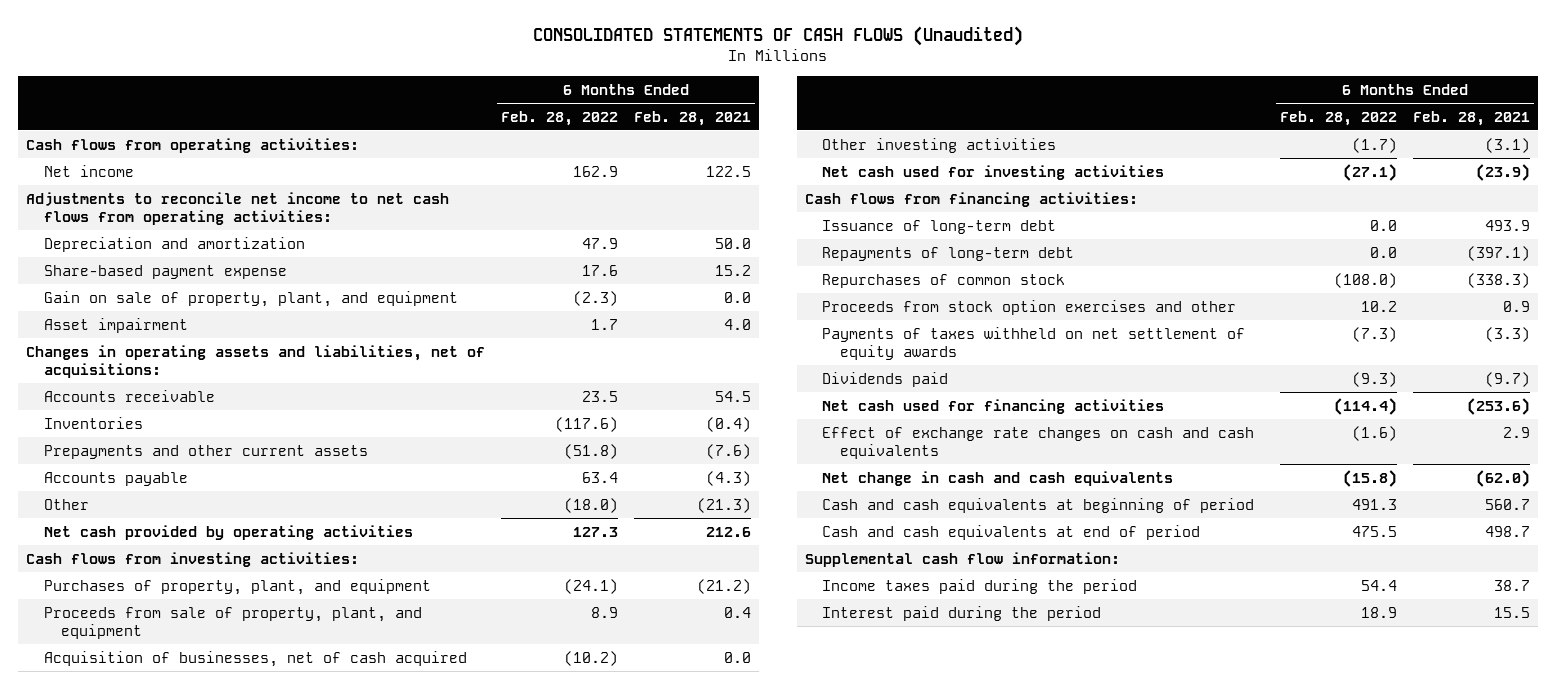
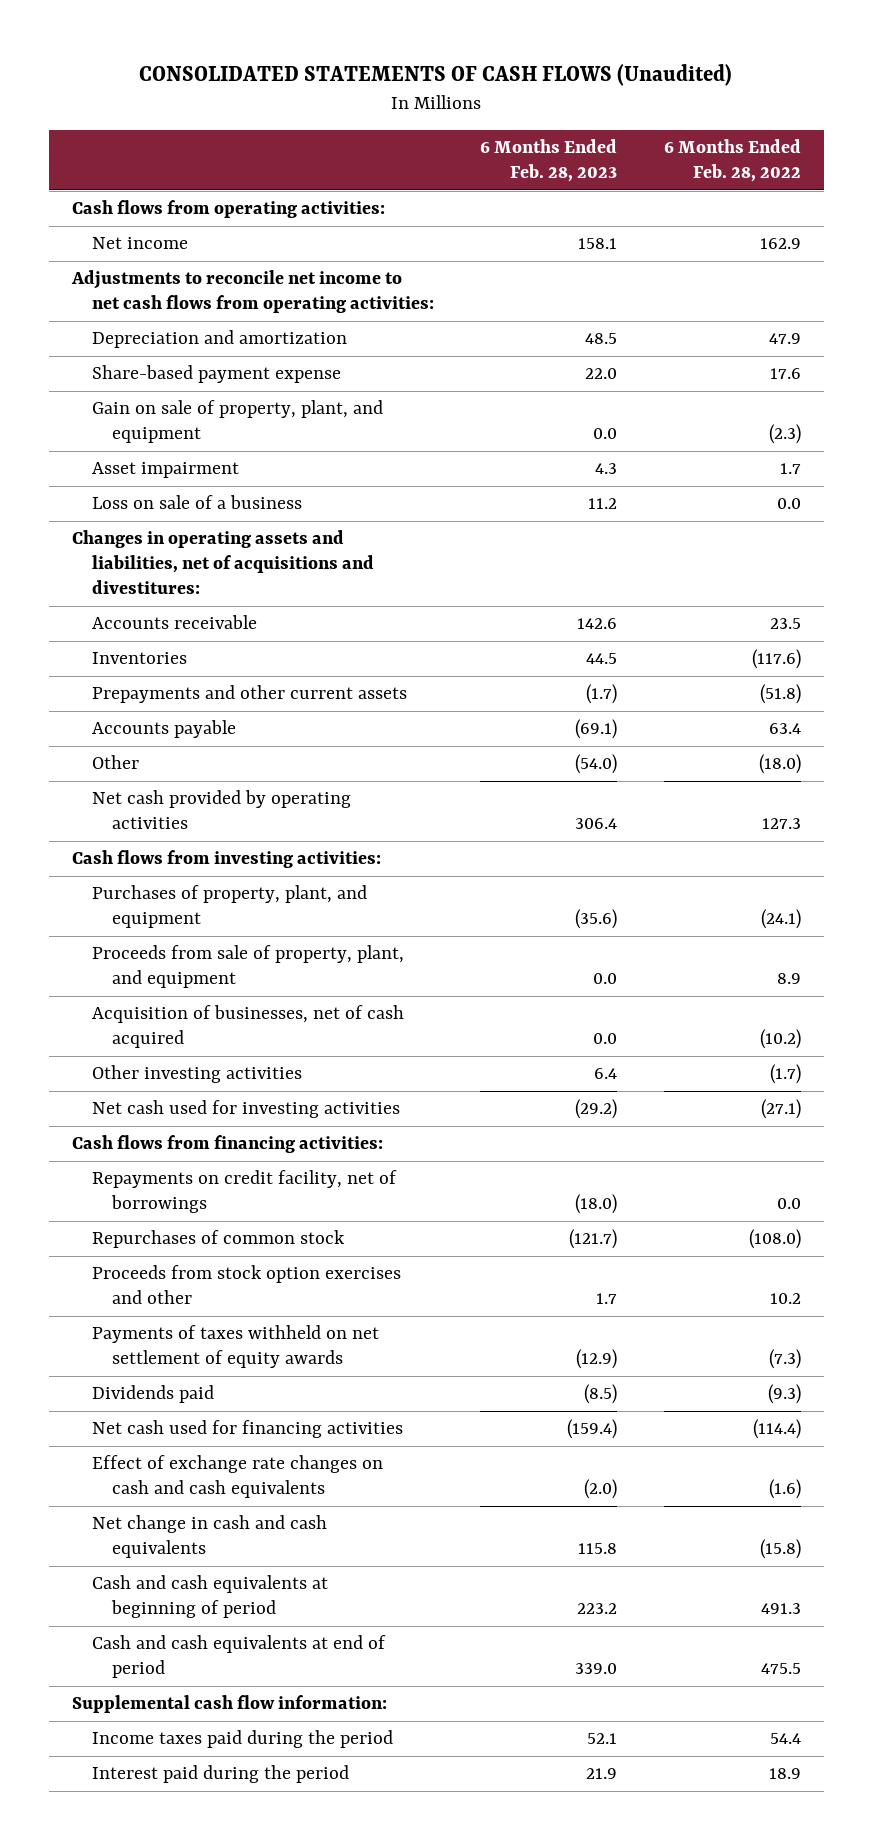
[634,110,752,126] Feb. 28, 2021 -> none
none -> [480,139,618,183] 6 Months Ended Feb. 28, 2023
none -> [91,495,302,510] Loss on sale of a business
[26,344,486,379] Changes in operating assets and liabilities, net of acquisitions: -> [72,530,374,595] Changes in operating assets and liabilities, net of acquisitions and divestitures:
[822,219,1057,234] Issuance of long-term debt -> none
[822,246,1075,261] Repayments of long-term debt -> none
none -> [91,1170,397,1214] Repayments on credit facility, net of borrowings

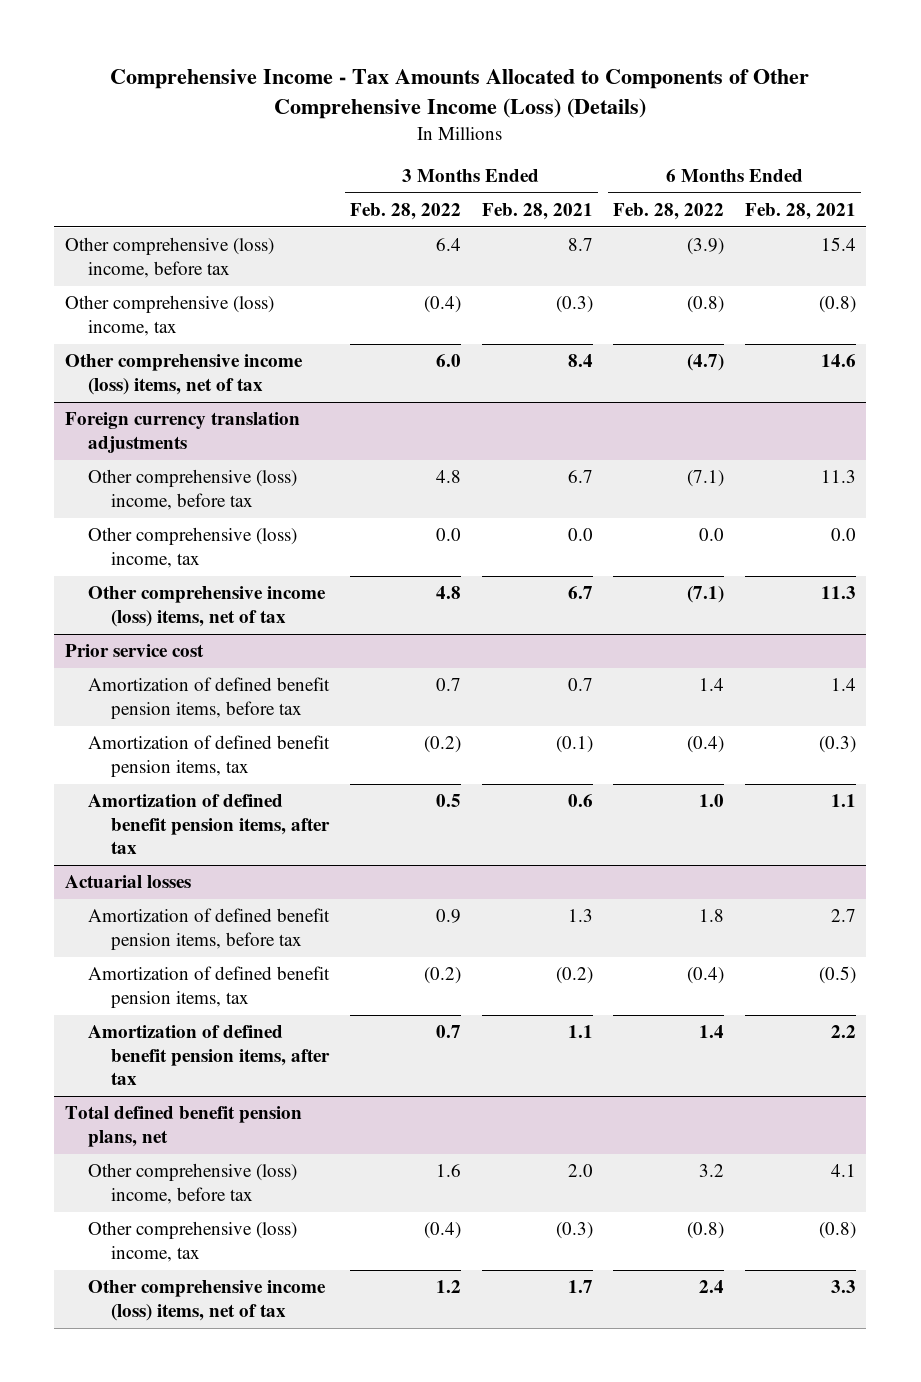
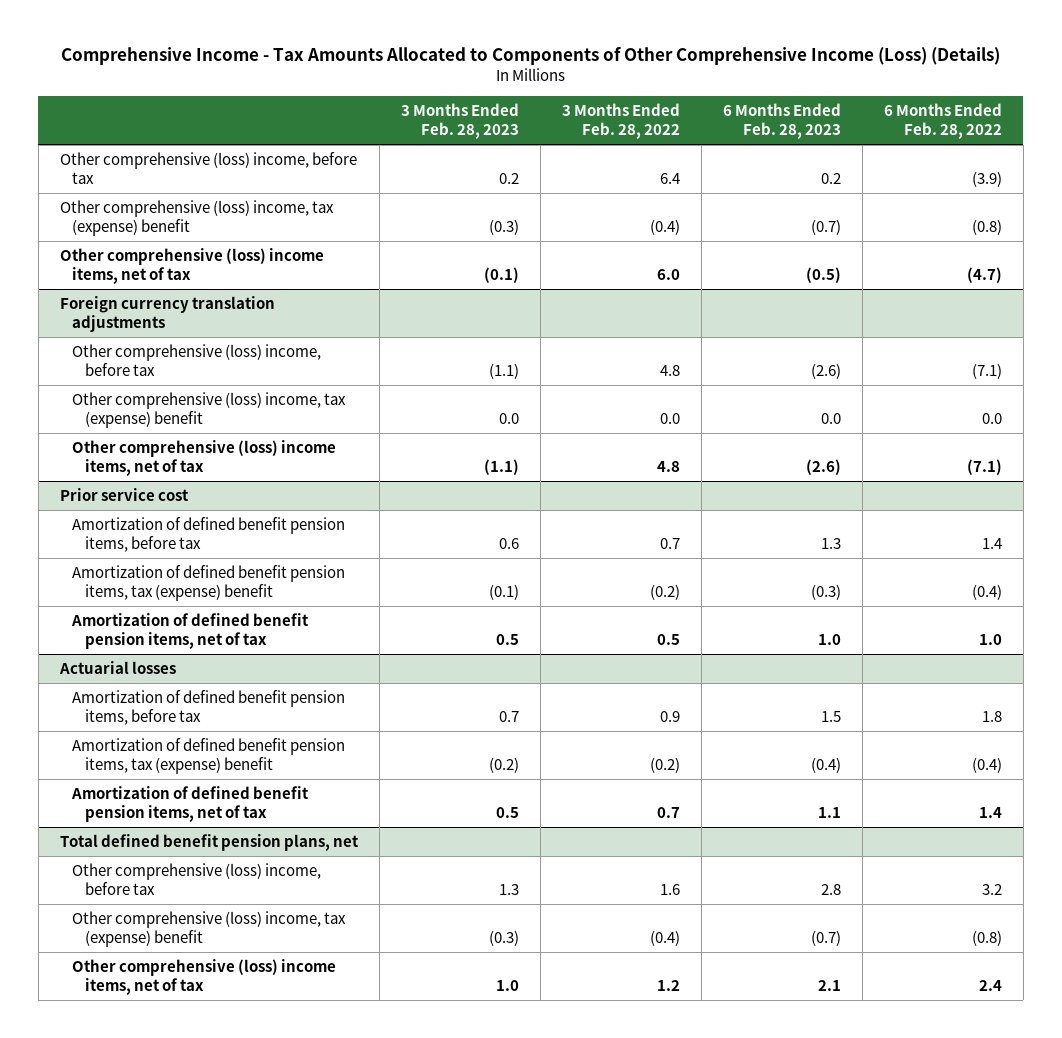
[481,203,593,221] Feb. 28, 2021 -> none
[744,203,856,221] Feb. 28, 2021 -> none
none -> [400,102,519,140] 3 Months Ended Feb. 28, 2023
none -> [722,102,841,140] 6 Months Ended Feb. 28, 2023
[64,295,274,336] Other comprehensive (loss) income, tax -> [59,200,334,237] Other comprehensive (loss) income, tax (expense) benefit
[64,354,303,395] Other comprehensive income (loss) items, net of tax -> [59,248,324,285] Other comprehensive (loss) income items, net of tax
[88,527,298,568] Other comprehensive (loss) income, tax -> [72,392,347,429] Other comprehensive (loss) income, tax (expense) benefit
[88,586,327,627] Other comprehensive income (loss) items, net of tax -> [72,440,337,477] Other comprehensive (loss) income items, net of tax
[88,735,331,777] Amortization of defined benefit pension items, tax -> [72,565,346,602] Amortization of defined benefit pension items, tax (expense) benefit
[88,794,331,855] Amortization of defined benefit pension items, after tax -> [71,613,310,650] Amortization of defined benefit pension items, net of tax
[88,966,331,1008] Amortization of defined benefit pension items, tax -> [72,738,346,775] Amortization of defined benefit pension items, tax (expense) benefit
[88,1025,331,1086] Amortization of defined benefit pension items, after tax -> [71,786,310,823] Amortization of defined benefit pension items, net of tax
[88,1221,298,1262] Other comprehensive (loss) income, tax -> [72,911,347,948] Other comprehensive (loss) income, tax (expense) benefit
[88,1280,327,1321] Other comprehensive income (loss) items, net of tax -> [72,959,337,996] Other comprehensive (loss) income items, net of tax

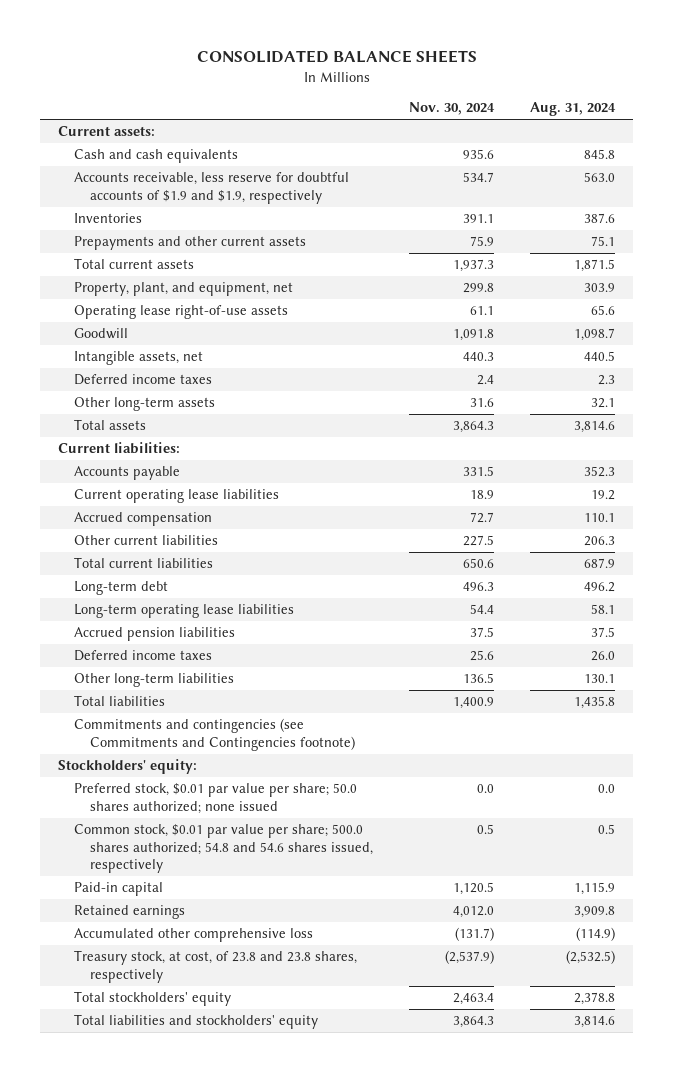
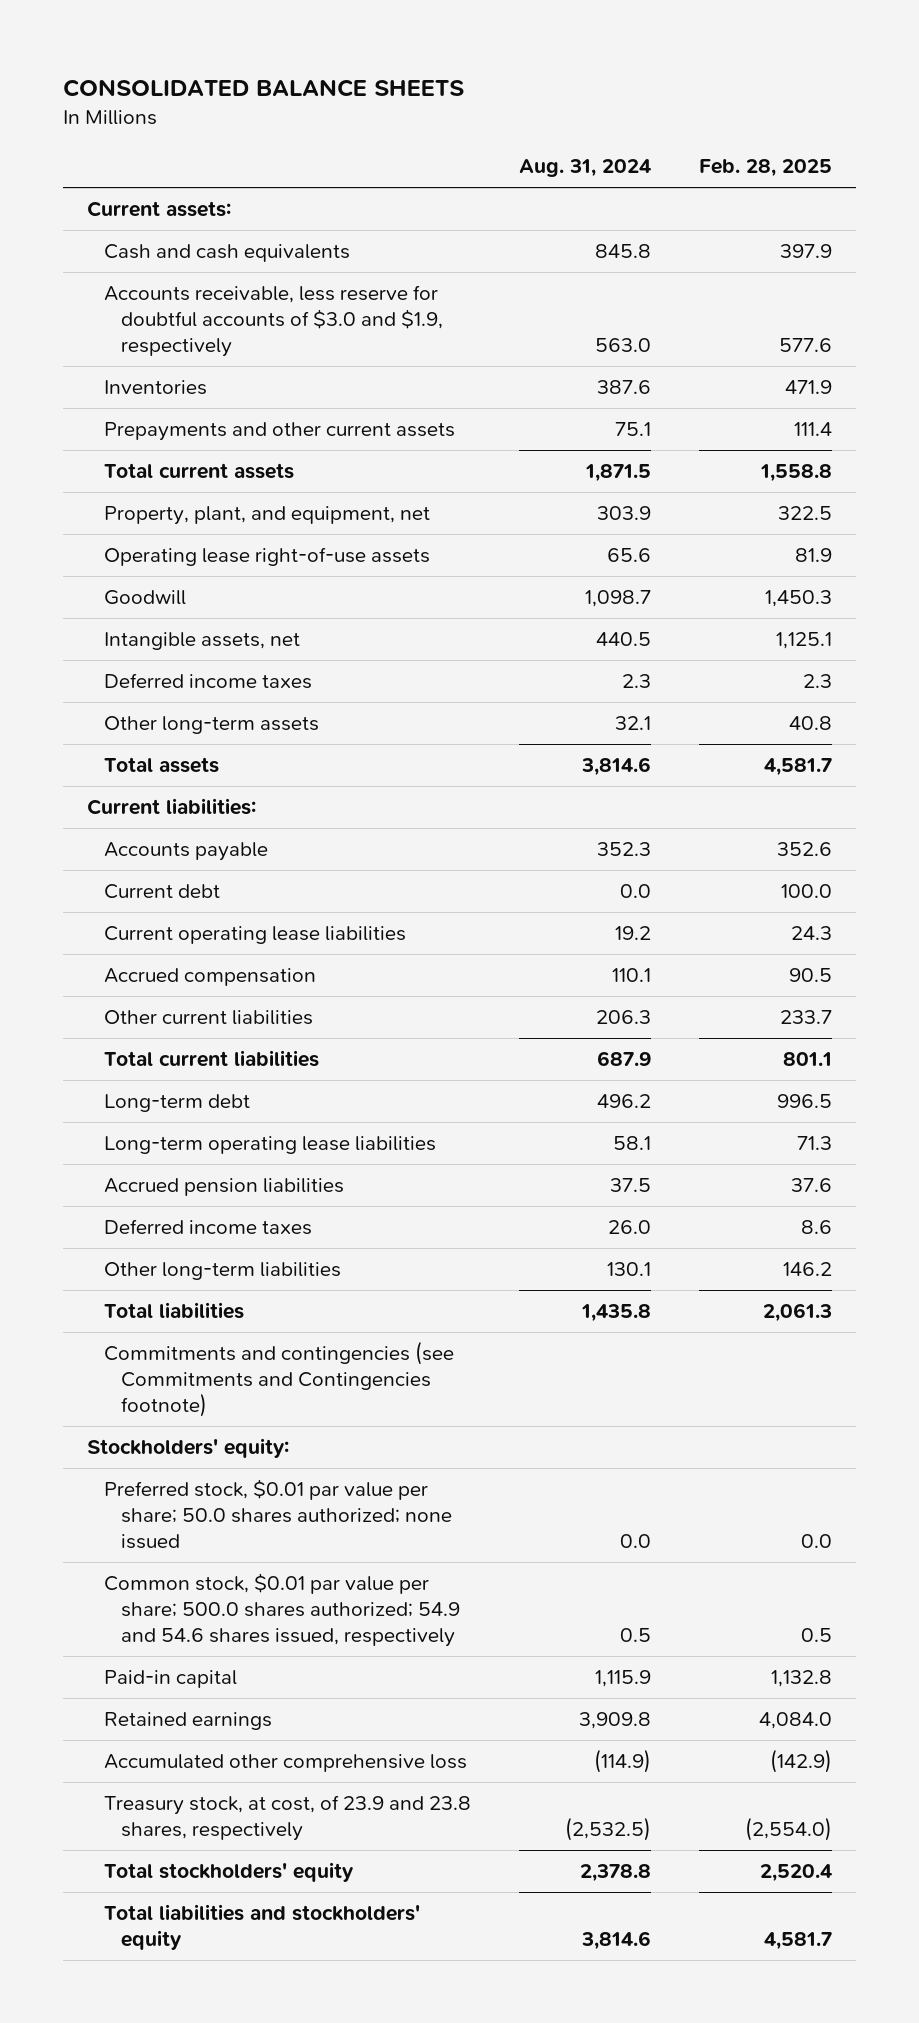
[409,102,496,116] Nov. 30, 2024 -> none
none -> [699,159,833,178] Feb. 28, 2025
[74,172,350,204] Accounts receivable, less reserve for doubtful accounts of $1.9 and $1.9, respectively -> [103,285,443,357] Accounts receivable, less reserve for doubtful accounts of $3.0 and $1.9, respectively
none -> [103,884,220,900] Current debt
[74,824,374,874] Common stock, $0.01 par value per share; 500.0 shares authorized; 54.8 and 54.6 shares issued, respectively -> [103,1573,460,1647] Common stock, $0.01 par value per share; 500.0 shares authorized; 54.9 and 54.6 shares issued, respectively
[74,950,358,983] Treasury stock, at cost, of 23.8 and 23.8 shares, respectively -> [103,1795,471,1842] Treasury stock, at cost, of 23.9 and 23.8 shares, respectively

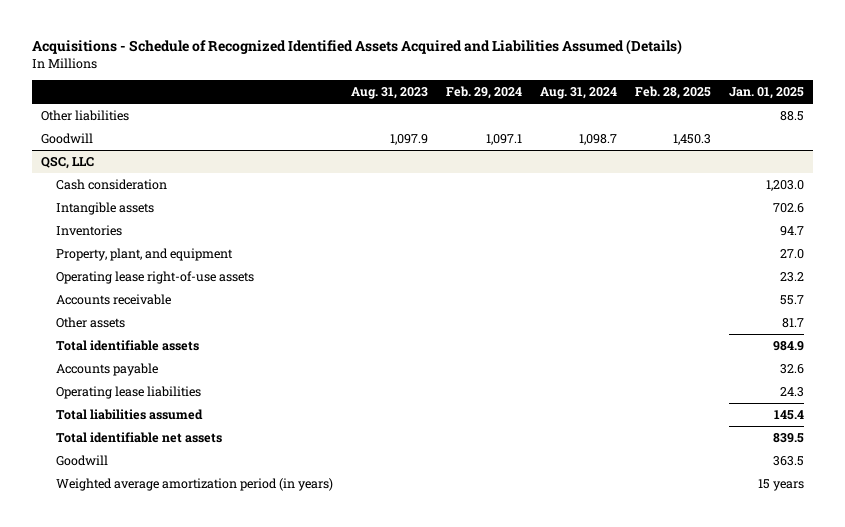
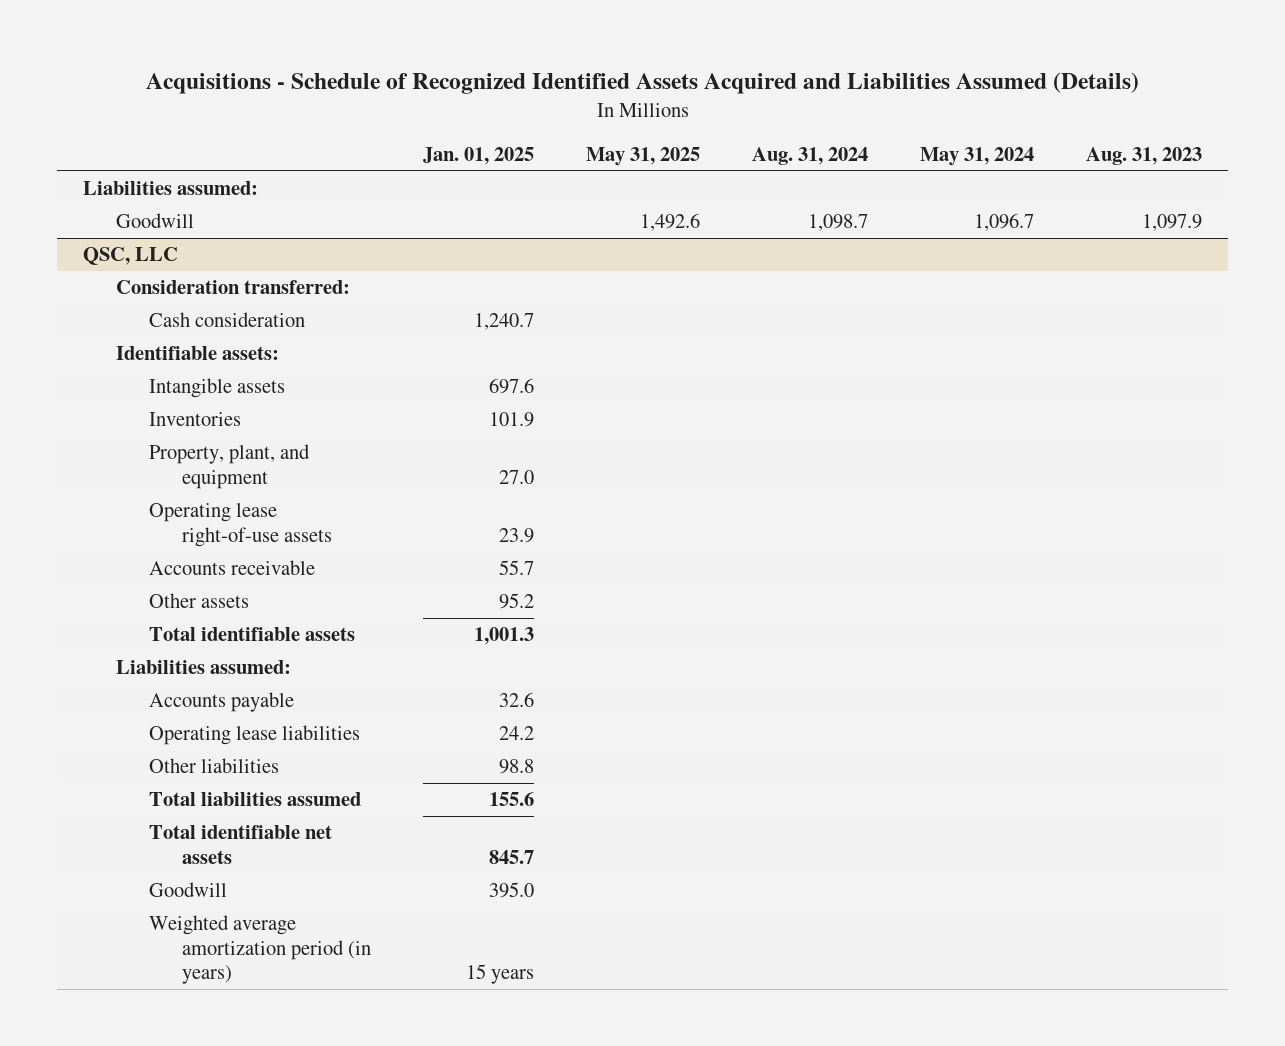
[445,86,522,100] Feb. 29, 2024 -> none
[634,86,711,100] Feb. 28, 2025 -> none
none -> [585,147,700,167] May 31, 2025
none -> [919,147,1034,167] May 31, 2024
[41,109,130,121] Other liabilities -> none
none -> [83,181,259,196] Liabilities assumed:
none -> [116,280,351,295] Consideration transferred:
[765,179,804,191] 1,203.0 -> [473,313,534,331] 1,240.7
none -> [116,346,280,361] Identifiable assets:
[772,202,804,213] 702.6 -> [488,378,534,395] 697.6
[779,225,804,236] 94.7 -> [488,412,534,428] 101.9
[779,271,804,282] 23.2 -> [498,527,534,543] 23.9
[781,317,804,328] 81.7 -> [498,593,534,610] 95.2
[772,340,804,351] 984.9 -> [473,627,534,646] 1,001.3
none -> [116,660,292,675] Liabilities assumed:
[779,386,804,397] 24.3 -> [498,726,534,741] 24.2
none -> [149,758,280,774] Other liabilities
[773,409,804,420] 145.4 -> [488,792,534,807] 155.6
[772,432,804,443] 839.5 -> [488,849,534,864] 845.7
[772,455,804,466] 363.5 -> [488,882,534,899] 395.0

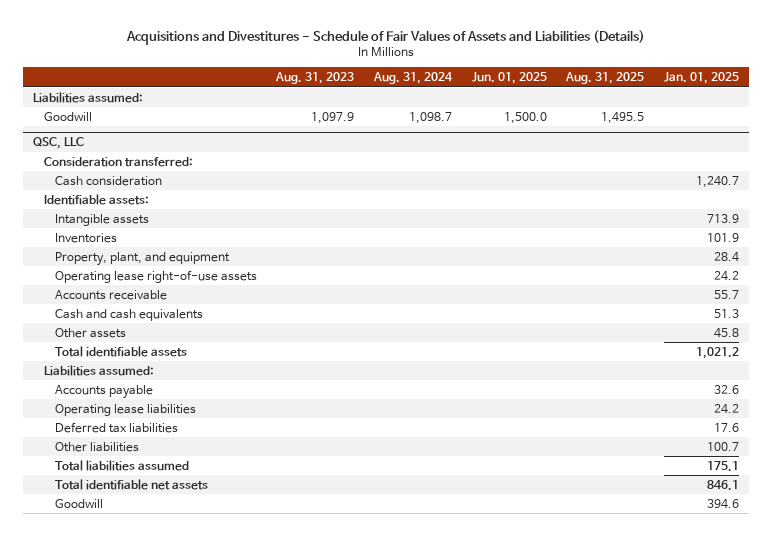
[145,72,1139,95] Acquisitions - Schedule of Recognized Identified Assets Acquired and Liabilities Assumed (Details) -> [126,29,646,45] Acquisitions and Divestitures - Schedule of Fair Values of Assets and Liabilities (Details)
[585,147,700,167] May 31, 2025 -> none
[919,147,1034,167] May 31, 2024 -> none
none -> [471,72,547,85] Jun. 01, 2025
none -> [565,72,645,85] Aug. 31, 2025
[488,378,534,395] 697.6 -> [707,213,740,223] 713.9
[498,469,534,484] 27.0 -> [714,251,740,262] 28.4
[498,527,534,543] 23.9 -> [714,270,740,281] 24.2
none -> [54,308,203,321] Cash and cash equivalents
[498,593,534,610] 95.2 -> [714,327,740,338] 45.8
[473,627,534,646] 1,001.3 -> [696,346,740,359] 1,021.2
[149,915,372,985] Weighted average amortization period (in years) -> none
none -> [54,421,178,433] Deferred tax liabilities
[498,759,534,775] 98.8 -> [707,441,740,451] 100.7
[488,792,534,807] 155.6 -> [707,460,740,471] 175.1
[488,849,534,864] 845.7 -> [707,479,740,490] 846.1
[488,882,534,899] 395.0 -> [707,498,740,509] 394.6

